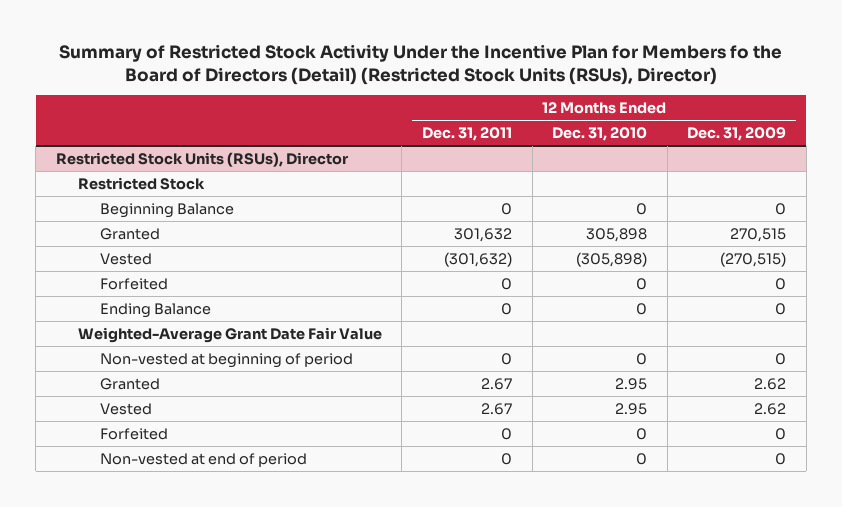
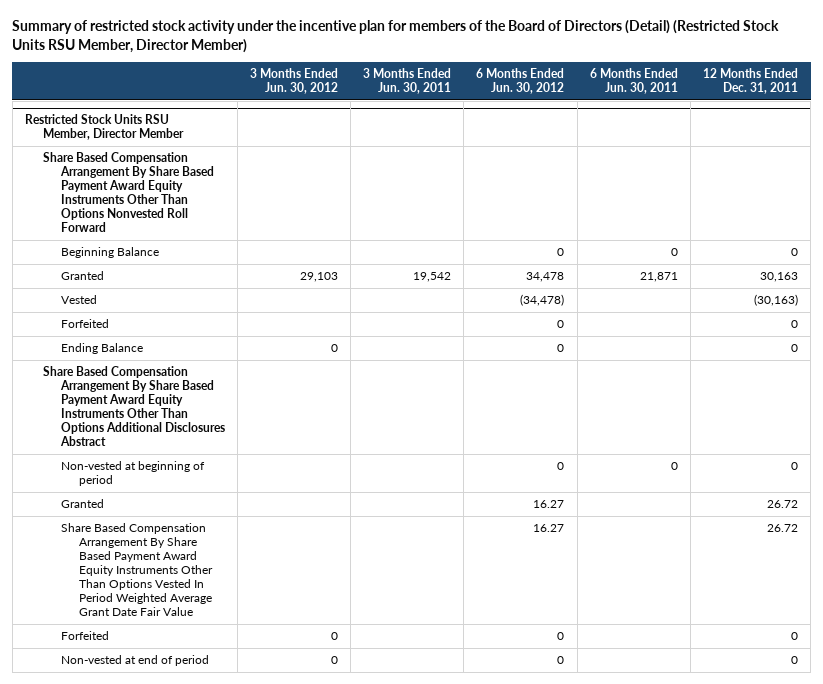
[58,44,782,85] Summary of Restricted Stock Activity Under the Incentive Plan for Members fo the Board of Directors (Detail) (Restricted Stock Units (RSUs), Director) -> [12,19,780,53] Summary of restricted stock activity under the incentive plan for members of the Board of Directors (Detail) (Restricted Stock Units RSU Member, Director Member)
[552,127,648,142] Dec. 31, 2010 -> none
[687,127,787,142] Dec. 31, 2009 -> none
none -> [249,68,338,95] 3 Months Ended Jun. 30, 2012
none -> [363,68,452,95] 3 Months Ended Jun. 30, 2011
none -> [476,68,565,95] 6 Months Ended Jun. 30, 2012
none -> [589,68,678,95] 6 Months Ended Jun. 30, 2011
[55,151,348,167] Restricted Stock Units (RSUs), Director -> [24,114,184,141] Restricted Stock Units RSU Member, Director Member
[77,176,205,190] Restricted Stock -> [42,152,214,233] Share Based Compensation Arrangement By Share Based Payment Award Equity Instruments Other Than Options Nonvested Roll Forward
[453,227,512,242] 301,632 -> [760,272,799,283] 30,163
[443,251,512,267] (301,632) -> [754,294,799,307] (30,163)
[77,326,382,343] Weighted-Average Grant Date Fair Value -> [42,366,225,447] Share Based Compensation Arrangement By Share Based Payment Award Equity Instruments Other Than Options Additional Disclosures Abstract
[100,402,153,415] Vested -> none
[480,377,512,390] 2.67 -> [767,500,799,509] 26.72
none -> [60,523,213,617] Share Based Compensation Arrangement By Share Based Payment Award Equity Instruments Other Than Options Vested In Period Weighted Average Grant Date Fair Value

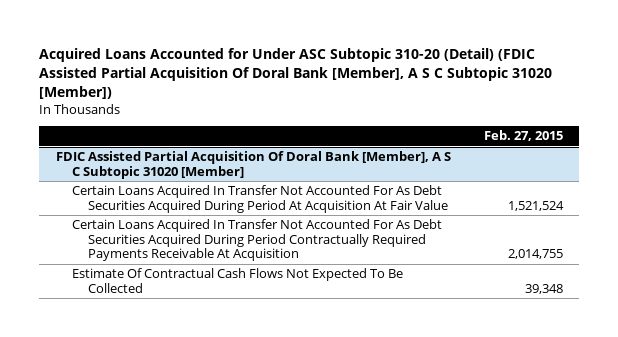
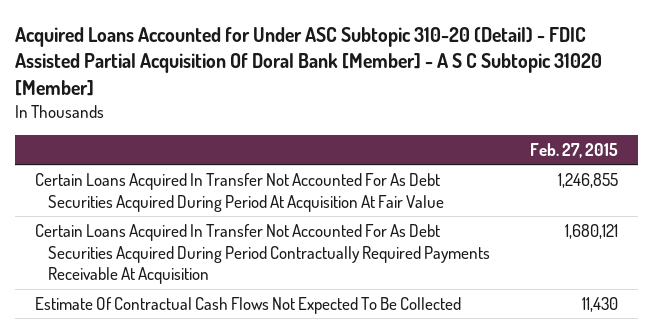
[39,47,553,99] Acquired Loans Accounted for Under ASC Subtopic 310-20 (Detail) (FDIC Assisted Partial Acquisition Of Doral Bank [Member], A S C Subtopic 31020 [Member]) -> [15,26,603,96] Acquired Loans Accounted for Under ASC Subtopic 310-20 (Detail) - FDIC Assisted Partial Acquisition Of Doral Bank [Member] - A S C Subtopic 31020 [Member]
[55,151,451,179] FDIC Assisted Partial Acquisition Of Doral Bank [Member], A S C Subtopic 31020 [Member] -> none
[507,200,564,211] 1,521,524 -> [557,172,618,188] 1,246,855
[507,249,563,260] 2,014,755 -> [564,223,618,239] 1,680,121
[524,283,563,294] 39,348 -> [581,296,618,312] 11,430

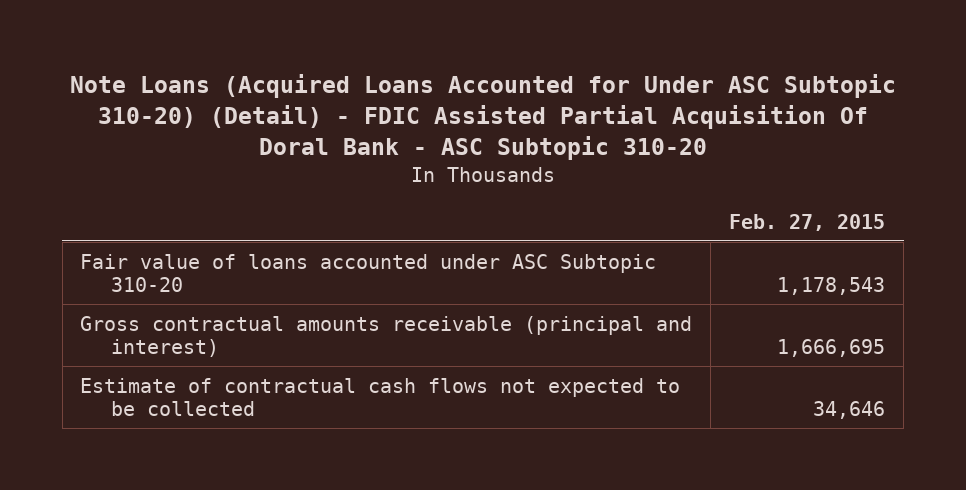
[15,26,603,96] Acquired Loans Accounted for Under ASC Subtopic 310-20 (Detail) - FDIC Assisted Partial Acquisition Of Doral Bank [Member] - A S C Subtopic 31020 [Member] -> [69,74,896,161] Note Loans (Acquired Loans Accounted for Under ASC Subtopic 310-20) (Detail) - FDIC Assisted Partial Acquisition Of Doral Bank - ASC Subtopic 310-20
[35,172,444,212] Certain Loans Acquired In Transfer Not Accounted For As Debt Securities Acquired During Period At Acquisition At Fair Value -> none
[35,223,490,285] Certain Loans Acquired In Transfer Not Accounted For As Debt Securities Acquired During Period Contractually Required Payments Receivable At Acquisition -> none
none -> [80,253,657,292] Fair value of loans accounted under ASC Subtopic 310-20
none -> [80,315,693,357] Gross contractual amounts receivable (principal and interest)
[35,296,462,314] Estimate Of Contractual Cash Flows Not Expected To Be Collected -> [80,377,681,416] Estimate of contractual cash flows not expected to be collected
[581,296,618,312] 11,430 -> [813,400,886,419] 34,646

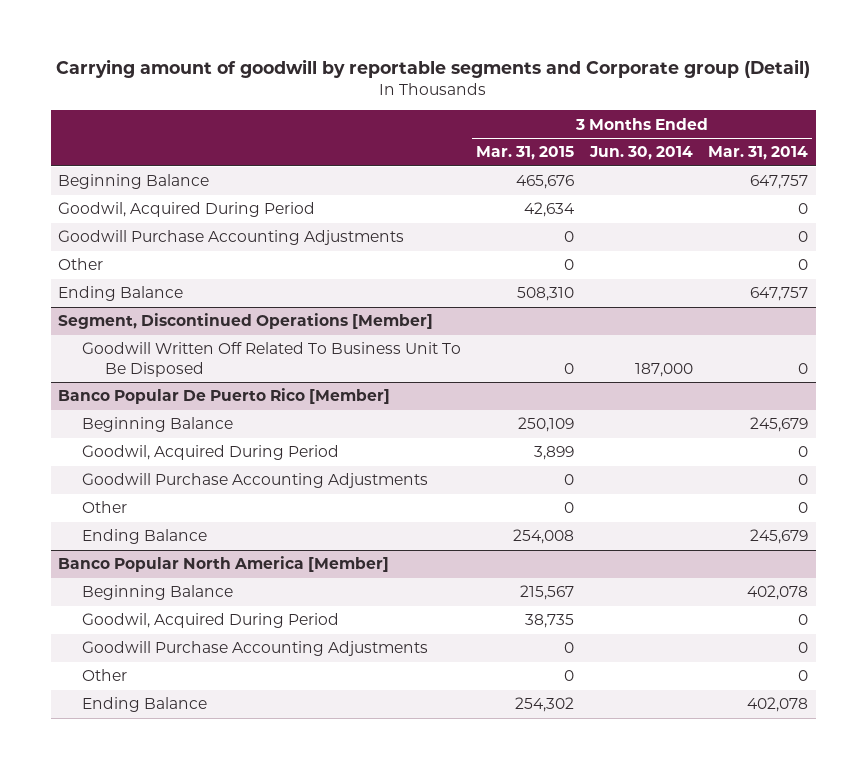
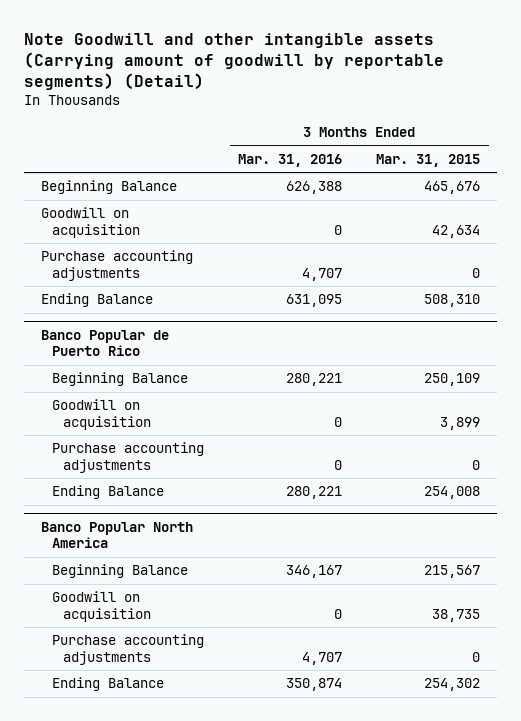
[56,59,811,79] Carrying amount of goodwill by reportable segments and Corporate group (Detail) -> [23,32,444,90] Note Goodwill and other intangible assets (Carrying amount of goodwill by reportable segments) (Detail)
[588,146,693,161] Jun. 30, 2014 -> none
[708,146,809,161] Mar. 31, 2014 -> none
none -> [238,153,343,167] Mar. 31, 2016
[58,258,104,271] Other -> none
[58,202,316,218] Goodwil, Acquired During Period -> [40,207,140,239] Goodwill on acquisition
[58,230,405,246] Goodwill Purchase Accounting Adjustments -> [40,250,193,282] Purchase accounting adjustments
[58,313,434,330] Segment, Discontinued Operations [Member] -> none
[81,342,461,377] Goodwill Written Off Related To Business Unit To Be Disposed -> none
[58,388,391,405] Banco Popular De Puerto Rico [Member] -> [40,329,169,357] Banco Popular de Puerto Rico
[81,501,127,514] Other -> none
[81,445,339,461] Goodwil, Acquired During Period -> [51,399,152,431] Goodwill on acquisition
[81,473,428,489] Goodwill Purchase Accounting Adjustments -> [51,442,204,474] Purchase accounting adjustments
[58,556,390,573] Banco Popular North America [Member] -> [40,521,193,549] Banco Popular North America
[81,669,127,682] Other -> none
[81,613,339,629] Goodwil, Acquired During Period -> [51,591,152,623] Goodwill on acquisition
[81,641,428,657] Goodwill Purchase Accounting Adjustments -> [51,634,204,666] Purchase accounting adjustments

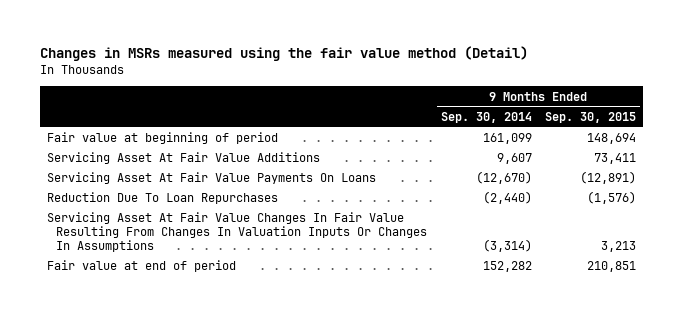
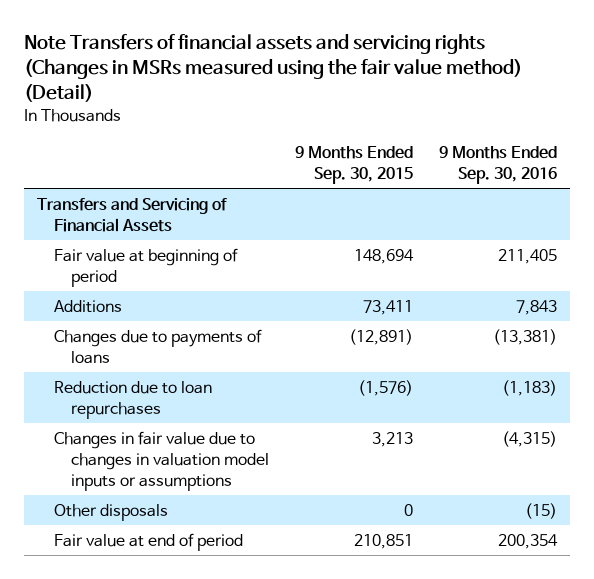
[40,46,529,62] Changes in MSRs measured using the fair value method (Detail) -> [23,33,522,103] Note Transfers of financial assets and servicing rights (Changes in MSRs measured using the fair value method) (Detail)
[440,111,532,123] Sep. 30, 2014 -> none
none -> [439,146,558,185] 9 Months Ended Sep. 30, 2016
none -> [36,197,227,232] Transfers and Servicing of Financial Assets
[46,152,320,165] Servicing Asset At Fair Value Additions -> [53,299,122,313] Additions
[46,172,376,185] Servicing Asset At Fair Value Payments On Loans -> [53,328,262,364] Changes due to payments of loans
[46,192,278,205] Reduction Due To Loan Repurchases -> [53,380,212,419] Reduction due to loan repurchases
[46,212,427,252] Servicing Asset At Fair Value Changes In Fair Value Resulting From Changes In Valuation Inputs Or Changes In Assumptions -> [53,430,270,491] Changes in fair value due to changes in valuation model inputs or assumptions
none -> [53,503,168,521] Other disposals

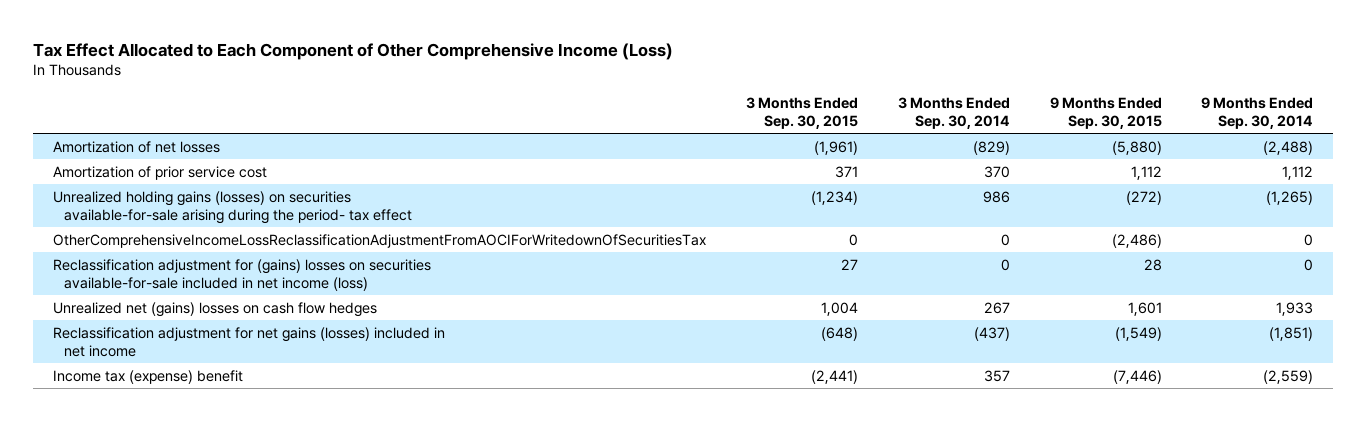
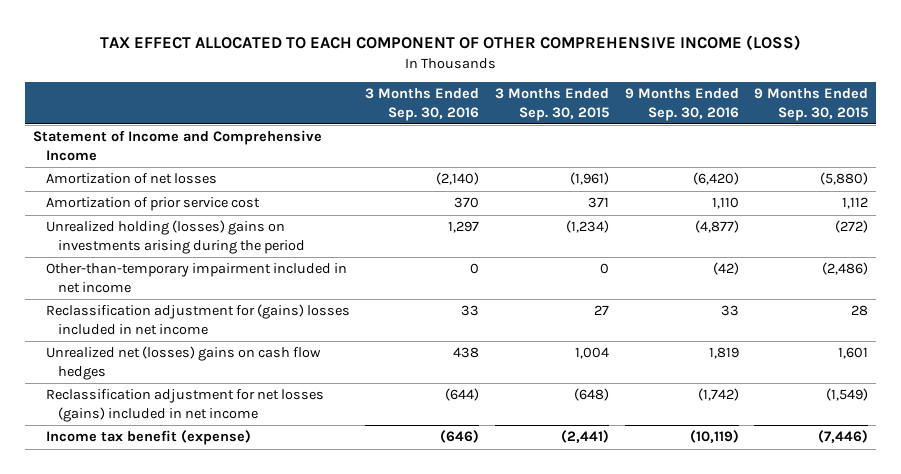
[33,42,674,60] Tax Effect Allocated to Each Component of Other Comprehensive Income (Loss) -> [99,34,801,50] TAX EFFECT ALLOCATED TO EACH COMPONENT OF OTHER COMPREHENSIVE INCOME (LOSS)
[897,96,1010,129] 3 Months Ended Sep. 30, 2014 -> none
[1201,96,1314,129] 9 Months Ended Sep. 30, 2014 -> none
none -> [365,88,480,121] 3 Months Ended Sep. 30, 2016
none -> [624,88,739,121] 9 Months Ended Sep. 30, 2016
none -> [33,130,323,161] Statement of Income and Comprehensive Income
[52,190,412,224] Unrealized holding gains (losses) on securities available-for-sale arising during the period- tax effect -> [45,220,306,254] Unrealized holding (losses) gains on investments arising during the period
[52,233,706,248] OtherComprehensiveIncomeLossReclassificationAdjustmentFromAOCIForWritedownOfSecuritiesTax -> [45,263,347,293] Other-than-temporary impairment included in net income
[52,258,431,291] Reclassification adjustment for (gains) losses on securities available-for-sale included in net income (loss) -> [45,304,350,335] Reclassification adjustment for (gains) losses included in net income
[52,301,377,317] Unrealized net (gains) losses on cash flow hedges -> [45,346,321,380] Unrealized net (losses) gains on cash flow hedges
[52,326,445,357] Reclassification adjustment for net gains (losses) included in net income -> [45,389,324,422] Reclassification adjustment for net losses (gains) included in net income
[52,369,243,384] Income tax (expense) benefit -> [45,430,251,446] Income tax benefit (expense)

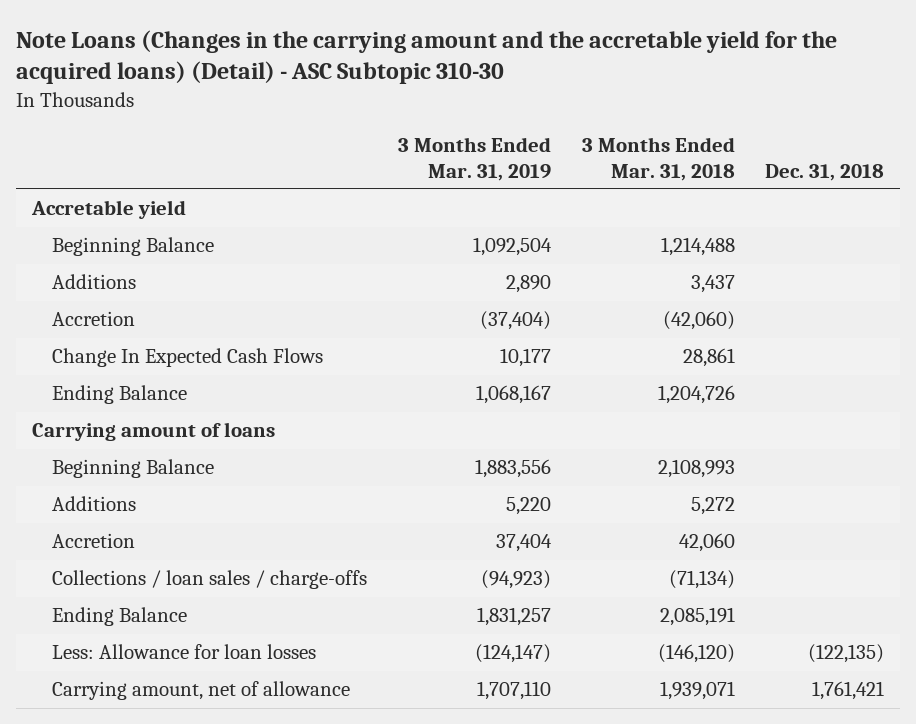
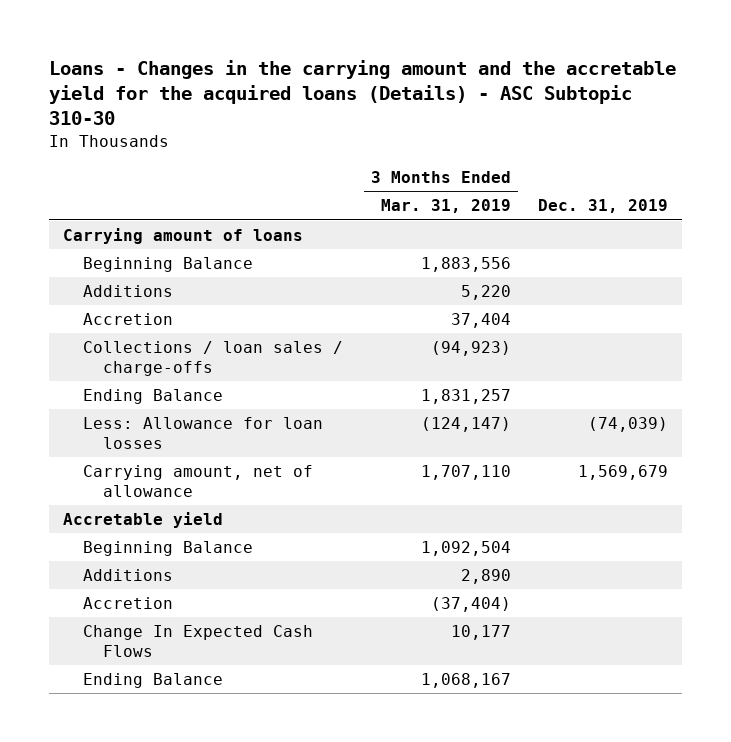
[16,29,838,85] Note Loans (Changes in the carrying amount and the accretable yield for the acquired loans) (Detail) - ASC Subtopic 310-30 -> [49,59,677,125] Loans - Changes in the carrying amount and the accretable yield for the acquired loans (Details) - ASC Subtopic 310-30
[581,137,735,181] 3 Months Ended Mar. 31, 2018 -> none
[765,163,885,181] Dec. 31, 2018 -> none
none -> [538,199,669,214] Dec. 31, 2019
[30,200,186,220] Accretable yield -> [63,512,224,529] Accretable yield
[52,237,215,257] Beginning Balance -> [83,541,254,557] Beginning Balance
[52,274,137,290] Additions -> [83,569,174,582] Additions
[52,311,136,327] Accretion -> [83,597,174,610] Accretion
[52,348,324,368] Change In Expected Cash Flows -> [83,625,314,657] Change In Expected Cash Flows
[52,385,188,405] Ending Balance -> [83,673,224,689] Ending Balance

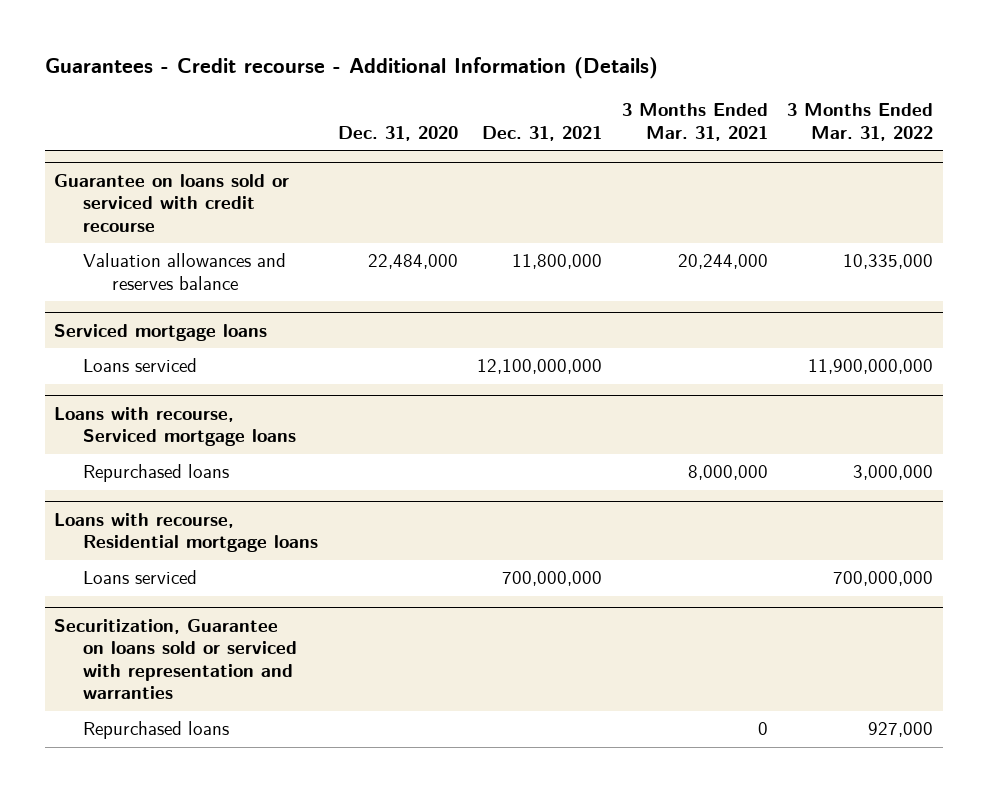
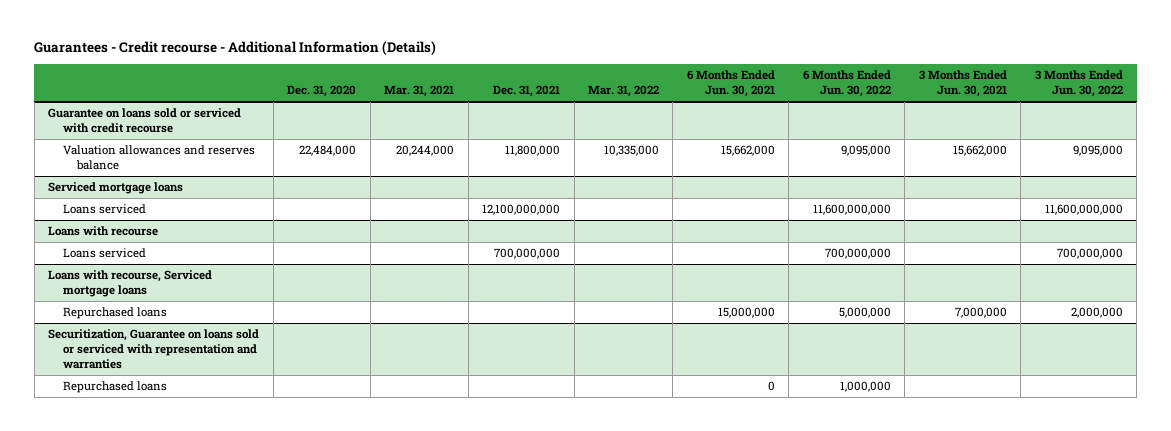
[621,103,768,141] 3 Months Ended Mar. 31, 2021 -> none
[787,103,934,141] 3 Months Ended Mar. 31, 2022 -> none
none -> [384,85,455,98] Mar. 31, 2021
none -> [588,85,660,98] Mar. 31, 2022
none -> [686,70,775,98] 6 Months Ended Jun. 30, 2021
none -> [802,70,891,98] 6 Months Ended Jun. 30, 2022
none -> [918,70,1007,98] 3 Months Ended Jun. 30, 2021
none -> [1034,70,1123,98] 3 Months Ended Jun. 30, 2022
none -> [48,226,159,237] Loans with recourse
none -> [62,248,146,259] Loans serviced
[54,512,319,553] Loans with recourse, Residential mortgage loans -> none
[83,570,198,585] Loans serviced -> none

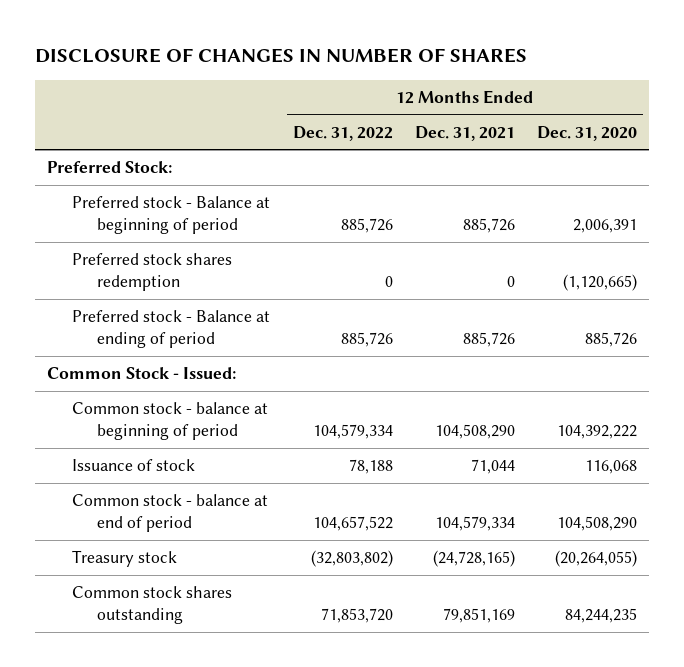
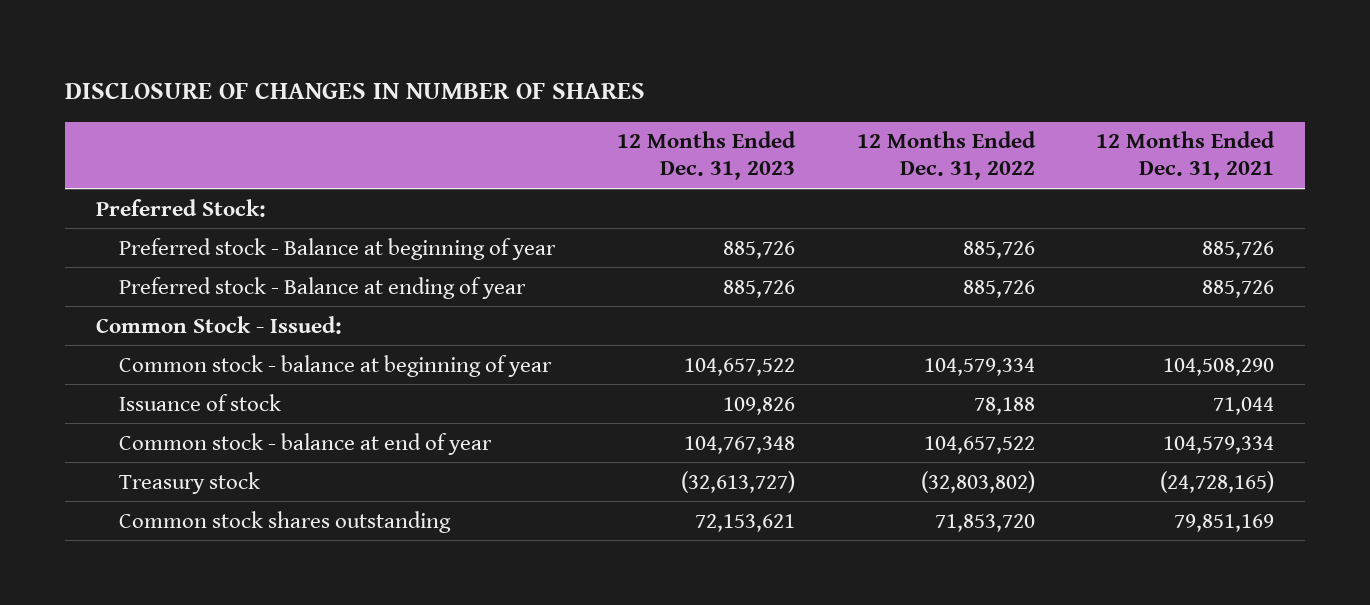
[537,125,638,141] Dec. 31, 2020 -> none
none -> [617,131,797,181] 12 Months Ended Dec. 31, 2023
[72,253,233,292] Preferred stock shares redemption -> none
[72,196,271,235] Preferred stock - Balance at beginning of period -> [119,237,557,260] Preferred stock - Balance at beginning of year
[72,310,271,349] Preferred stock - Balance at ending of period -> [119,276,527,299] Preferred stock - Balance at ending of year
[72,402,269,441] Common stock - balance at beginning of period -> [119,354,553,377] Common stock - balance at beginning of year
[72,494,269,533] Common stock - balance at end of period -> [119,432,493,455] Common stock - balance at end of year

